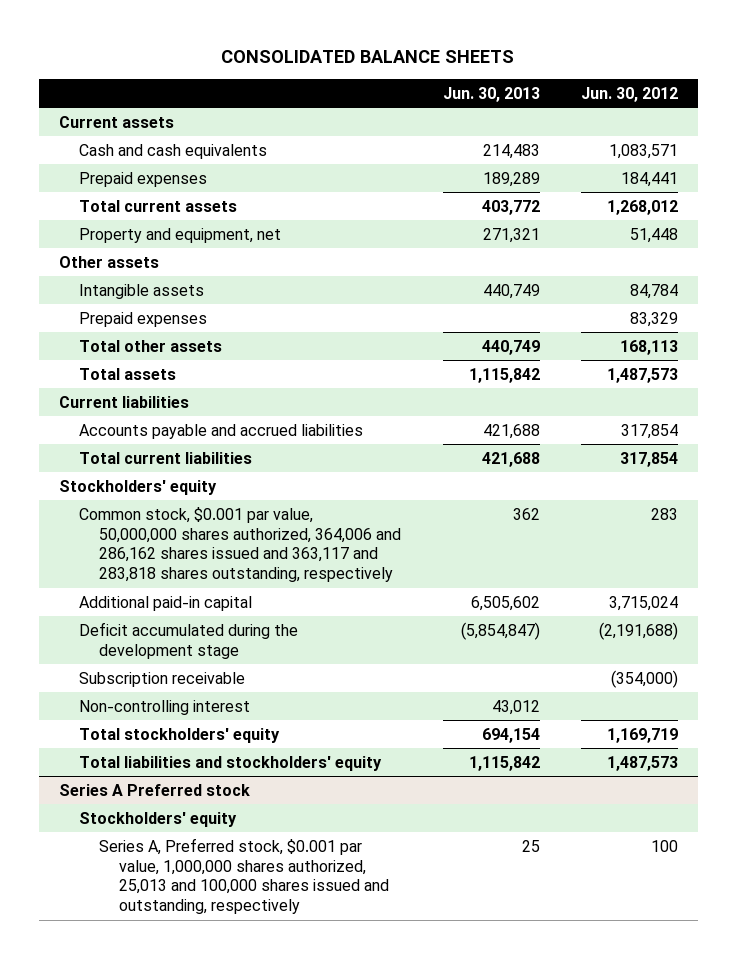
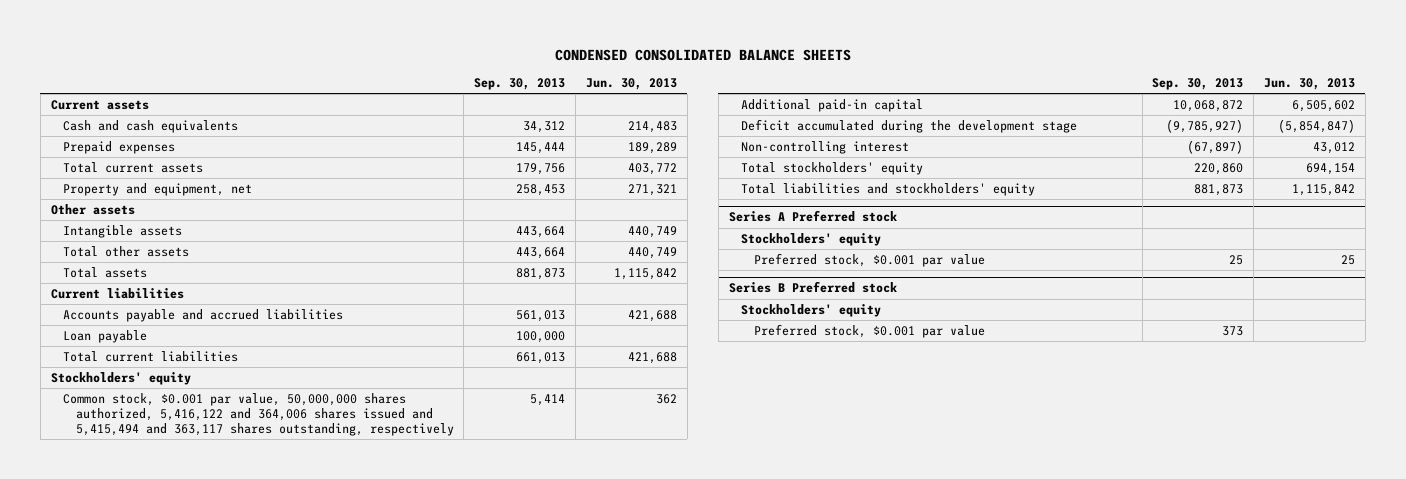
[221,50,515,64] CONSOLIDATED BALANCE SHEETS -> [554,48,851,61] CONDENSED CONSOLIDATED BALANCE SHEETS
[580,86,678,102] Jun. 30, 2012 -> none
none -> [474,77,566,90] Sep. 30, 2013
[79,311,208,327] Prepaid expenses -> none
none -> [63,329,148,343] Loan payable
[79,506,402,583] Common stock, $0.001 par value, 50,000,000 shares authorized, 364,006 and 286,162 shares issued and 363,117 and 283,818 shares outstanding, respectively -> [63,392,454,437] Common stock, $0.001 par value, 50,000,000 shares authorized, 5,416,122 and 364,006 shares issued and 5,415,494 and 363,117 shares outstanding, respectively
[79,671,246,687] Subscription receivable -> none
[99,837,390,915] Series A, Preferred stock, $0.001 par value, 1,000,000 shares authorized, 25,013 and 100,000 shares issued and outstanding, respectively -> [753,252,985,267] Preferred stock, $0.001 par value
none -> [728,281,897,294] Series B Preferred stock
none -> [741,303,882,317] Stockholders' equity
none -> [753,323,985,338] Preferred stock, $0.001 par value

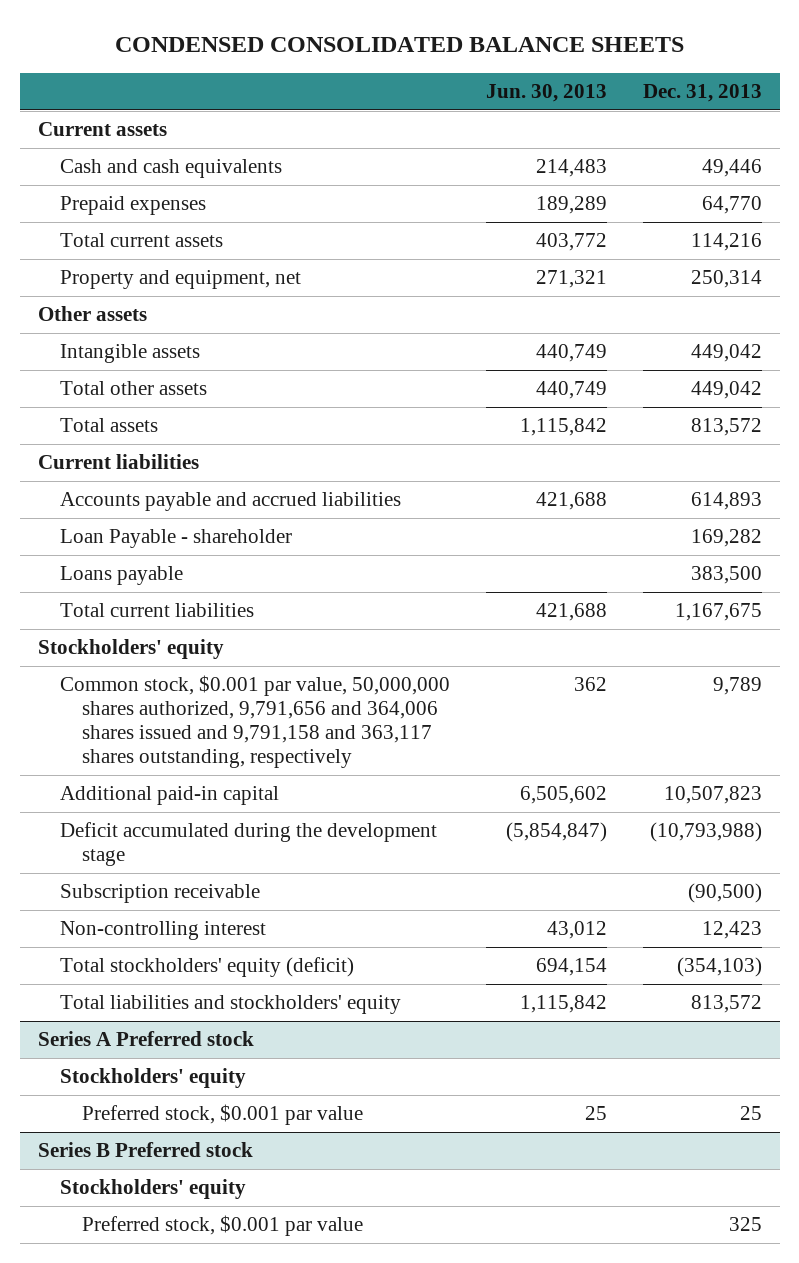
[474,77,566,90] Sep. 30, 2013 -> none
none -> [642,84,762,103] Dec. 31, 2013
none -> [59,529,292,549] Loan Payable - shareholder
[63,329,148,343] Loan payable -> [59,566,183,586] Loans payable
[63,392,454,437] Common stock, $0.001 par value, 50,000,000 shares authorized, 5,416,122 and 364,006 shares issued and 5,415,494 and 363,117 shares outstanding, respectively -> [59,675,450,769] Common stock, $0.001 par value, 50,000,000 shares authorized, 9,791,656 and 364,006 shares issued and 9,791,158 and 363,117 shares outstanding, respectively
none -> [59,884,260,904] Subscription receivable
[741,161,924,175] Total stockholders' equity -> [59,957,354,978] Total stockholders' equity (deficit)

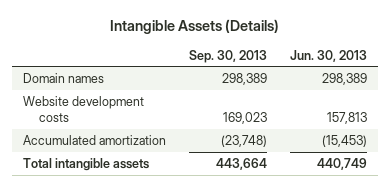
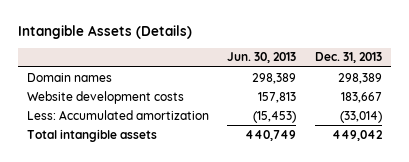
[188,49,267,63] Sep. 30, 2013 -> none
none -> [314,52,382,64] Dec. 31, 2013
[22,134,166,145] Accumulated amortization -> [26,109,209,120] Less: Accumulated amortization

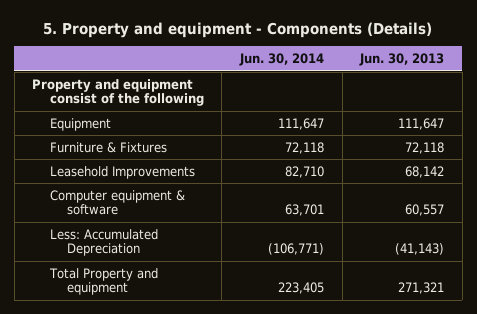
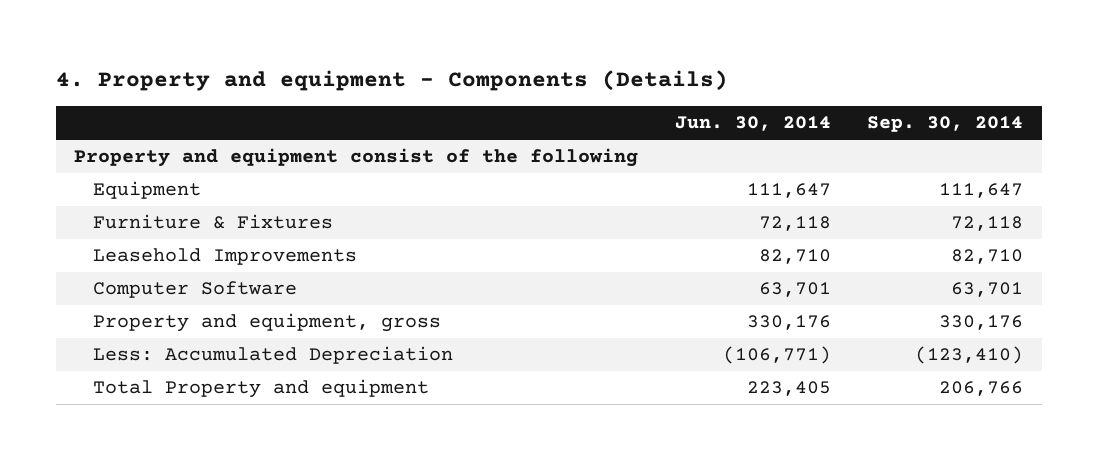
[43,21,433,38] 5. Property and equipment - Components (Details) -> [55,70,728,92] 4. Property and equipment - Components (Details)
[359,52,445,66] Jun. 30, 2013 -> none
none -> [867,116,1024,133] Sep. 30, 2014
[49,189,185,216] Computer equipment & software -> [92,281,297,299] Computer Software
none -> [92,313,441,333] Property and equipment, gross

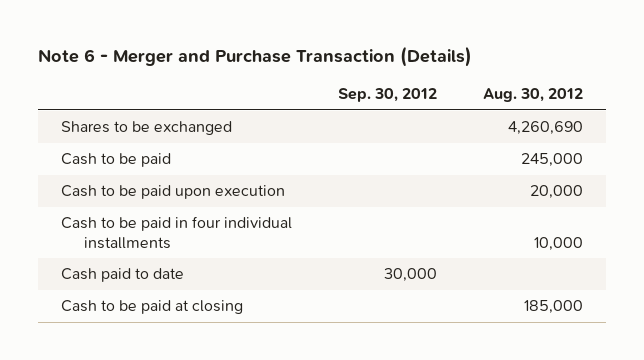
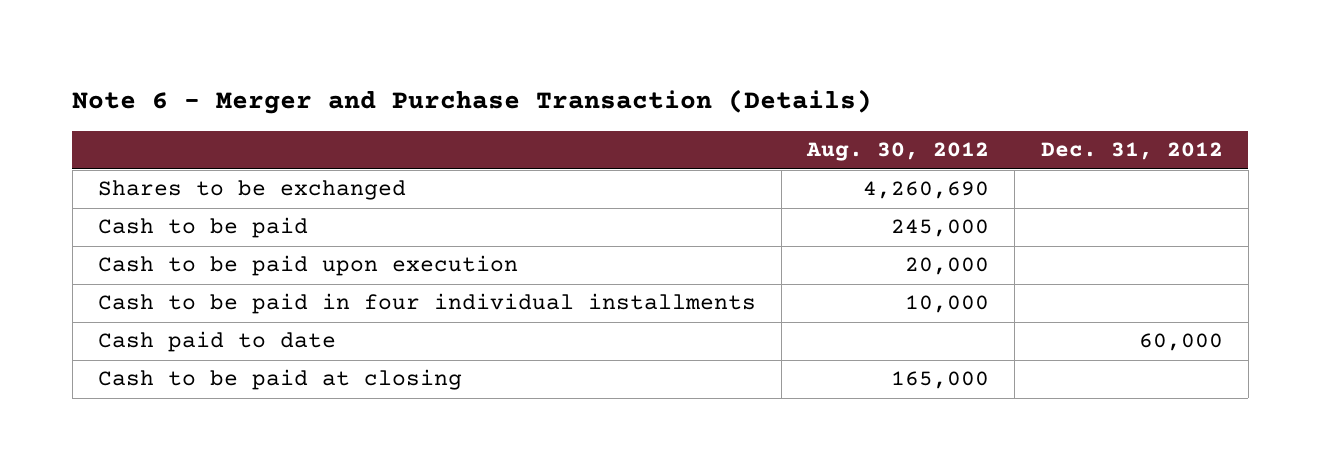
[338,88,438,103] Sep. 30, 2012 -> none
none -> [1040,142,1223,161] Dec. 31, 2012
[524,300,584,315] 185,000 -> [891,371,990,390] 165,000

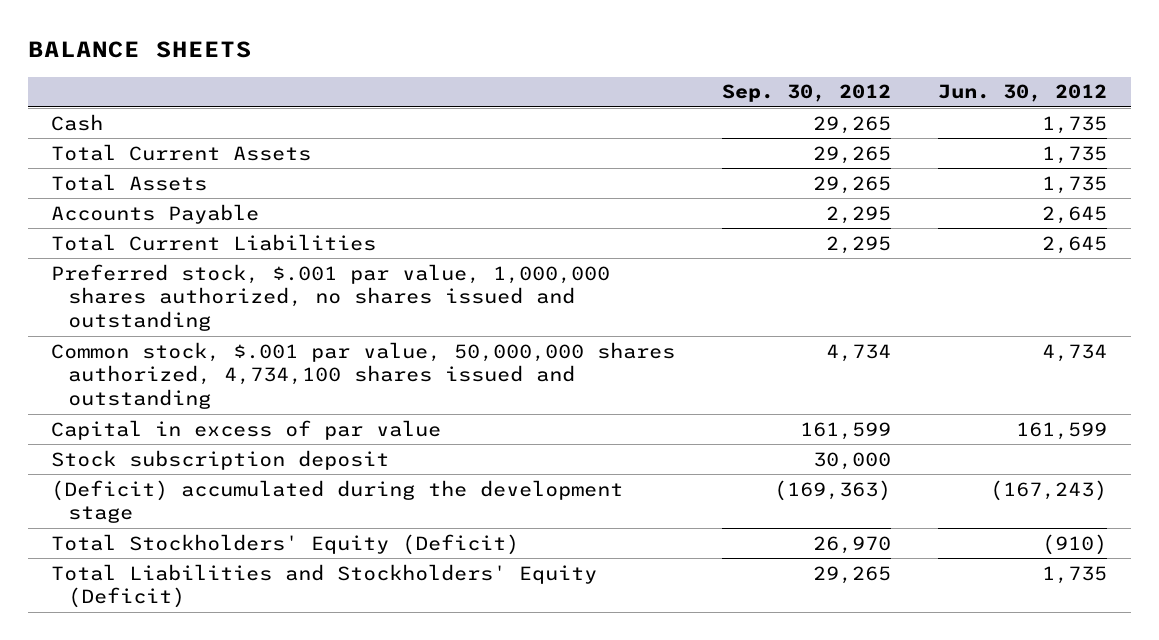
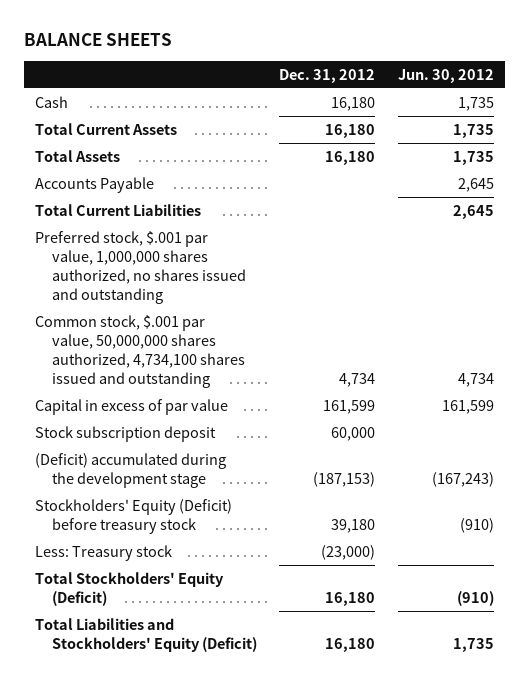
[722,84,892,103] Sep. 30, 2012 -> none
none -> [279,68,376,83] Dec. 31, 2012
none -> [34,498,232,534] Stockholders' Equity (Deficit) before treasury stock
none -> [34,544,172,561] Less: Treasury stock

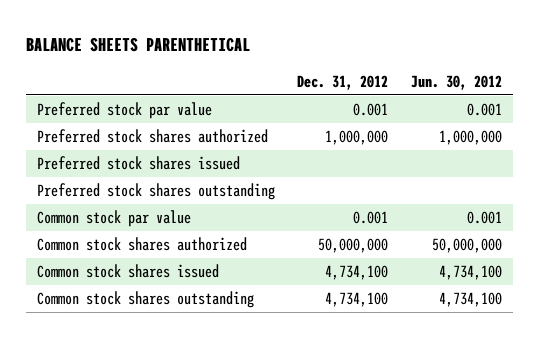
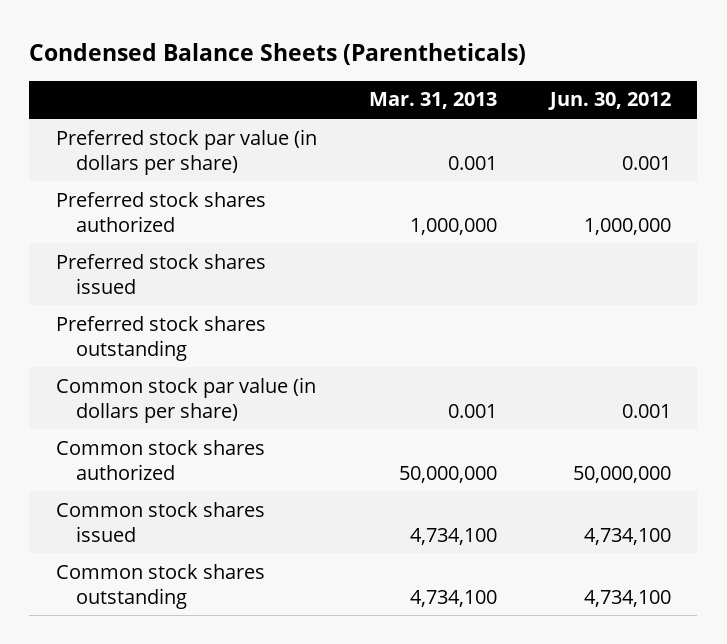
[25,37,250,53] BALANCE SHEETS PARENTHETICAL -> [29,42,527,65] Condensed Balance Sheets (Parentheticals)
[297,74,389,90] Dec. 31, 2012 -> none
none -> [369,92,498,110] Mar. 31, 2013
[37,102,213,120] Preferred stock par value -> [55,128,317,175] Preferred stock par value (in dollars per share)
[37,210,192,228] Common stock par value -> [55,376,316,423] Common stock par value (in dollars per share)

